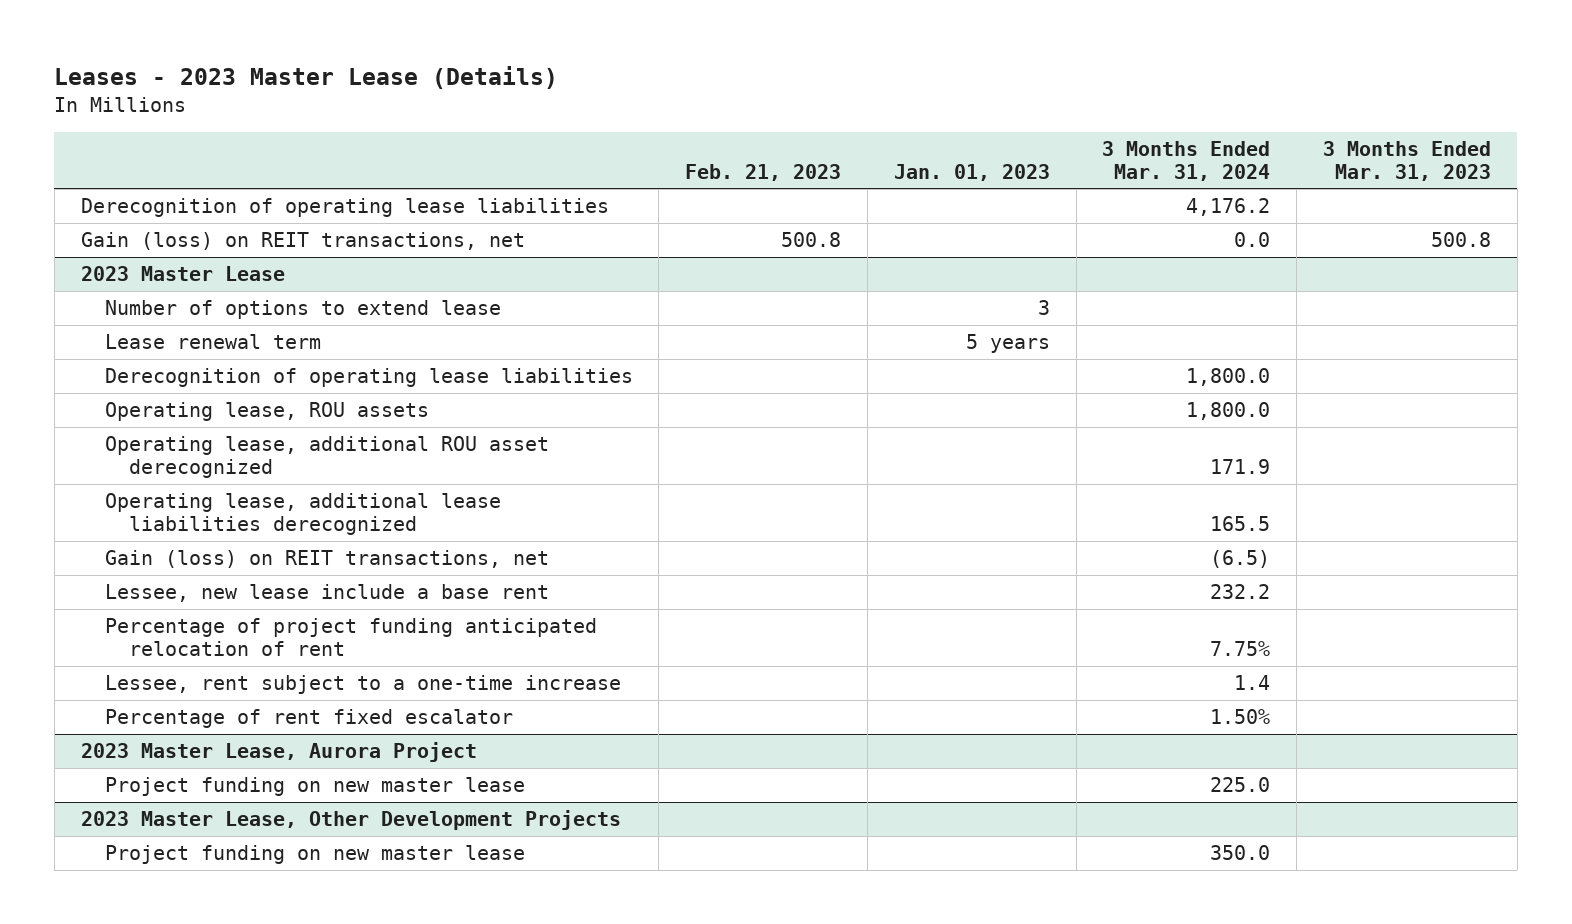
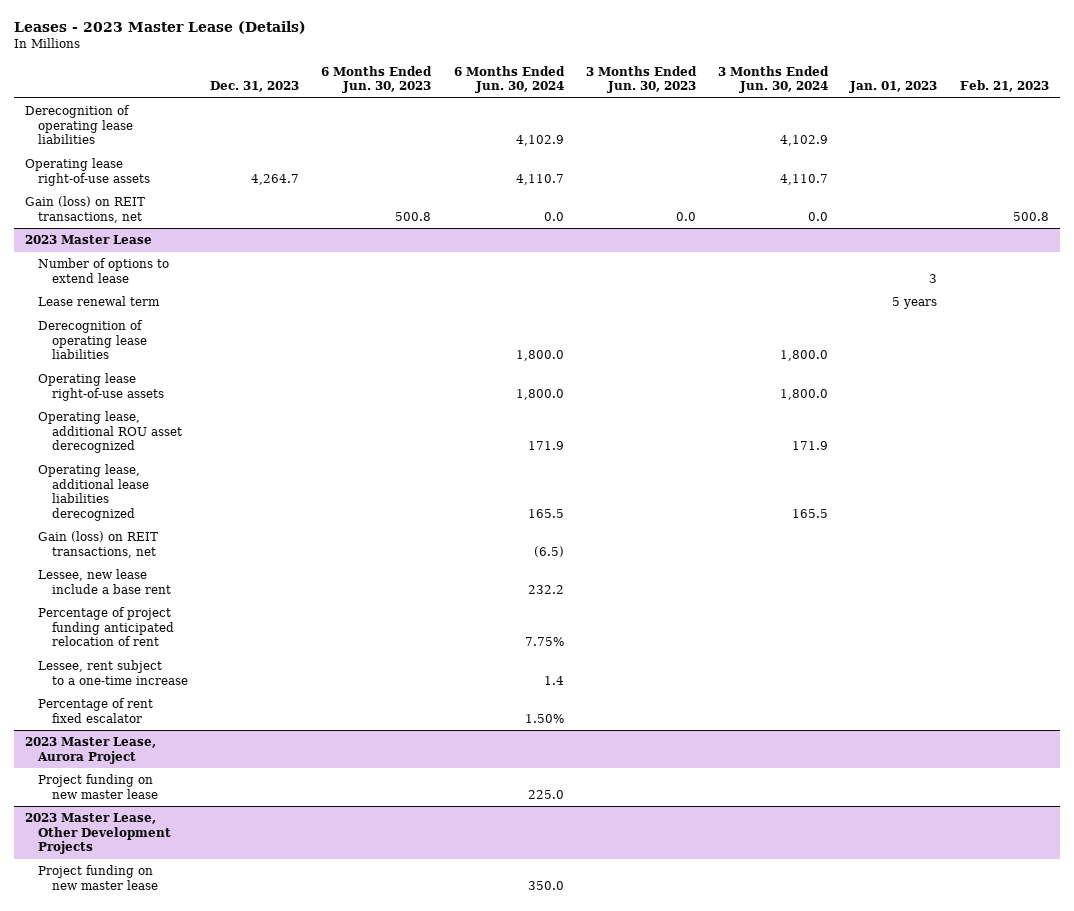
[1102,140,1271,181] 3 Months Ended Mar. 31, 2024 -> none
[1322,140,1491,181] 3 Months Ended Mar. 31, 2023 -> none
none -> [210,81,300,93] Dec. 31, 2023
none -> [321,65,433,94] 6 Months Ended Jun. 30, 2023
none -> [453,65,565,94] 6 Months Ended Jun. 30, 2024
none -> [585,65,697,94] 3 Months Ended Jun. 30, 2023
none -> [718,65,830,94] 3 Months Ended Jun. 30, 2024
none -> [24,158,151,186] Operating lease right-of-use assets
[104,402,429,422] Operating lease, ROU assets -> [38,373,164,401] Operating lease right-of-use assets

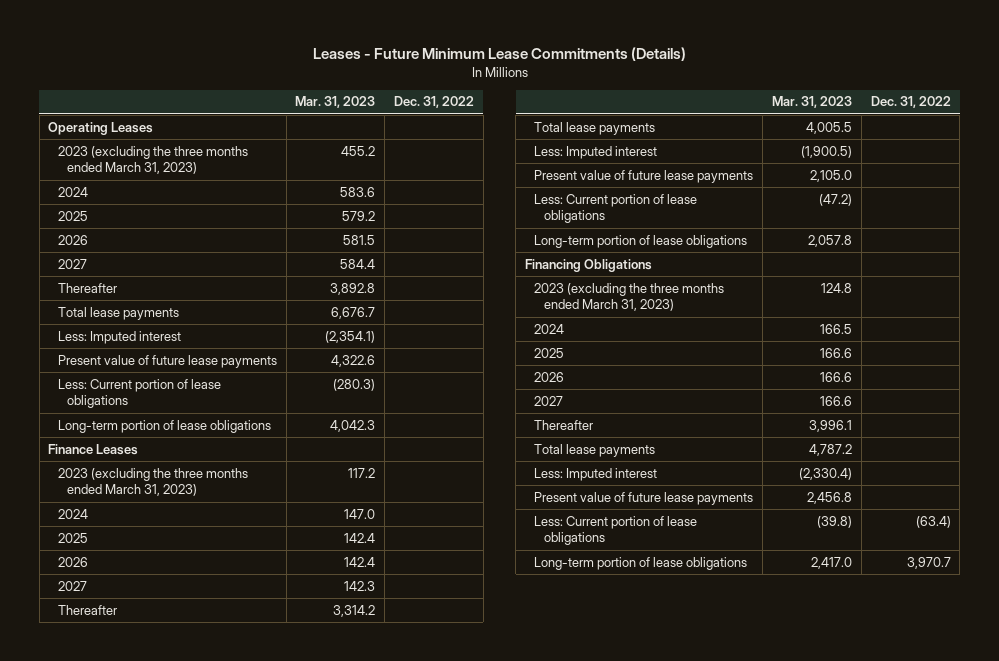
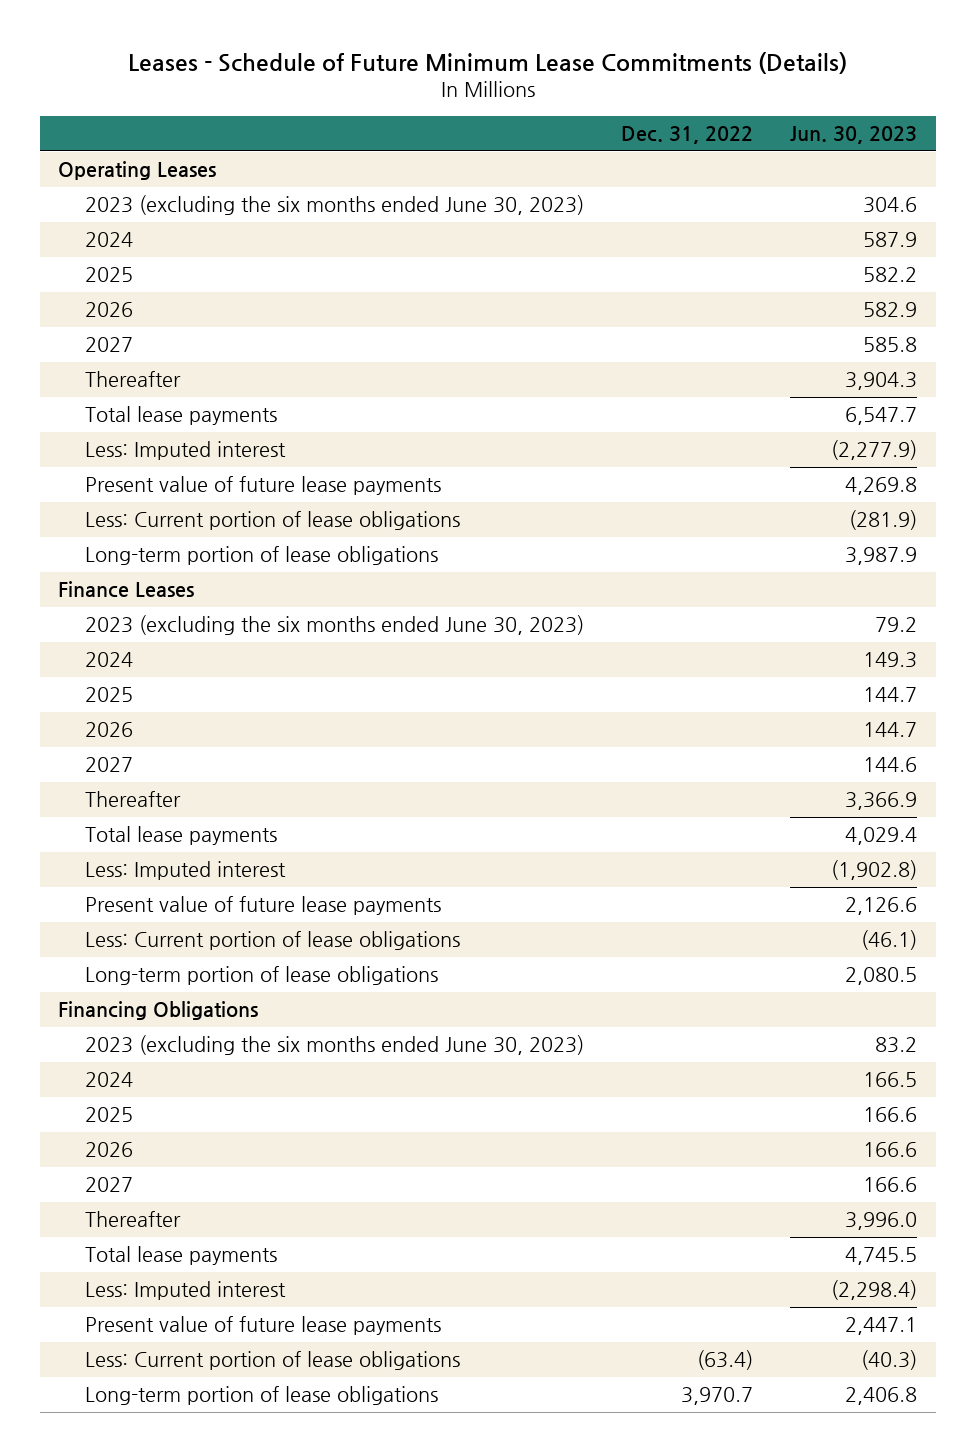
[312,47,686,62] Leases - Future Minimum Lease Commitments (Details) -> [127,51,847,74] Leases - Schedule of Future Minimum Lease Commitments (Details)
[295,96,376,109] Mar. 31, 2023 -> none
none -> [790,126,918,145] Jun. 30, 2023
[57,145,248,175] 2023 (excluding the three months ended March 31, 2023) -> [84,195,584,216] 2023 (excluding the six months ended June 30, 2023)
[57,467,248,497] 2023 (excluding the three months ended March 31, 2023) -> [84,615,584,636] 2023 (excluding the six months ended June 30, 2023)
[534,282,725,312] 2023 (excluding the three months ended March 31, 2023) -> [84,1035,584,1056] 2023 (excluding the six months ended June 30, 2023)

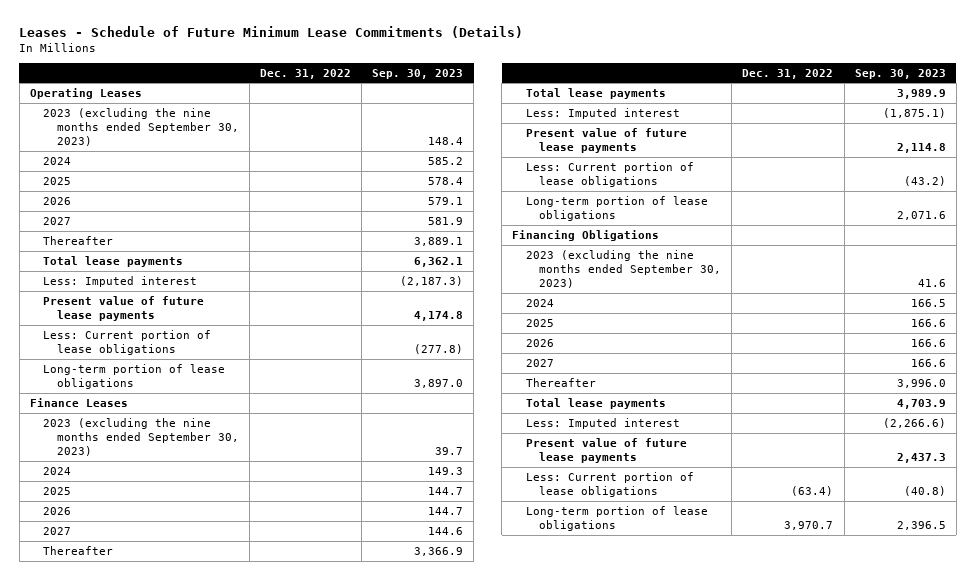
[790,126,918,145] Jun. 30, 2023 -> none
none -> [372,68,464,79] Sep. 30, 2023
[84,195,584,216] 2023 (excluding the six months ended June 30, 2023) -> [43,107,239,146] 2023 (excluding the nine months ended September 30, 2023)
[84,615,584,636] 2023 (excluding the six months ended June 30, 2023) -> [43,417,239,456] 2023 (excluding the nine months ended September 30, 2023)
[84,1035,584,1056] 2023 (excluding the six months ended June 30, 2023) -> [525,249,722,288] 2023 (excluding the nine months ended September 30, 2023)

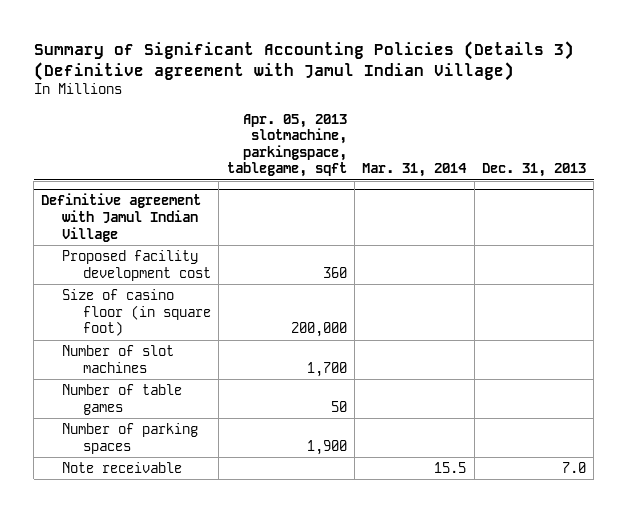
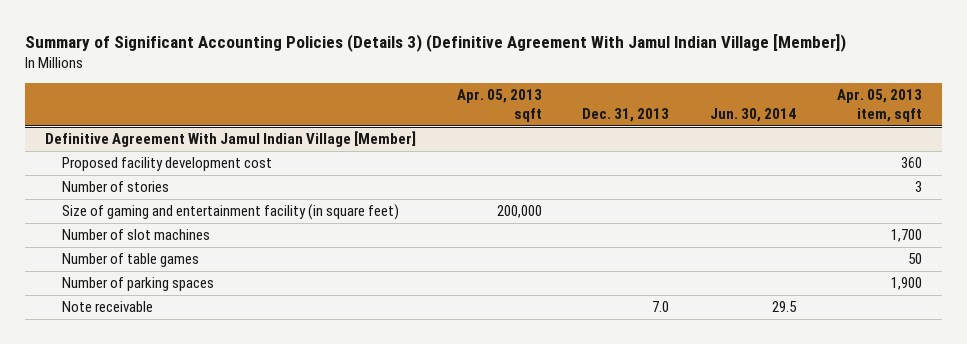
[33,40,574,81] Summary of Significant Accounting Policies (Details 3) (Definitive agreement with Jamul Indian Village) -> [24,33,846,52] Summary of Significant Accounting Policies (Details 3) (Definitive Agreement With Jamul Indian Village [Member])
[226,113,347,178] Apr. 05, 2013 slotmachine, parkingspace, tablegame, sqft -> none
[362,163,468,178] Mar. 31, 2014 -> none
none -> [456,89,542,123] Apr. 05, 2013 sqft
none -> [709,108,796,123] Jun. 30, 2014
none -> [836,89,922,123] Apr. 05, 2013 item, sqft
[41,193,202,242] Definitive agreement with Jamul Indian Village -> [44,131,416,148] Definitive Agreement With Jamul Indian Village [Member]
none -> [61,181,169,193] Number of stories
[62,288,212,337] Size of casino floor (in square foot) -> [61,204,399,221] Size of gaming and entertainment facility (in square feet)

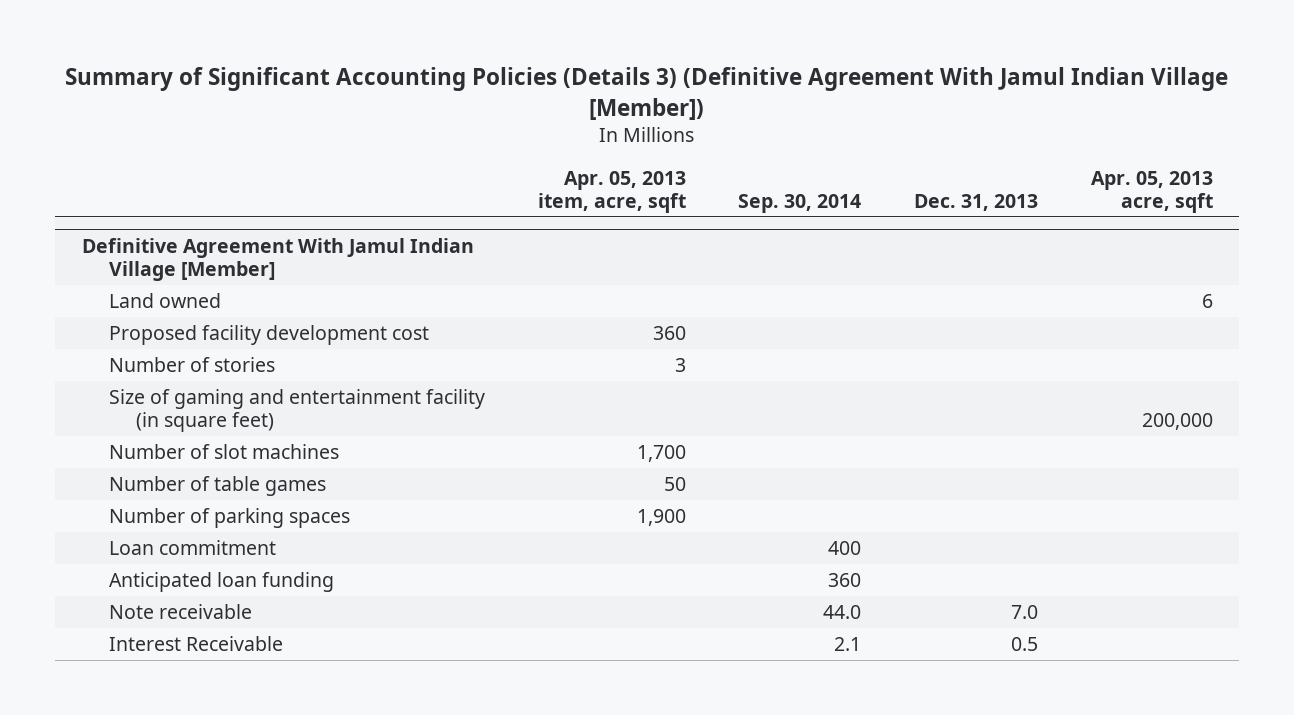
[456,89,542,123] Apr. 05, 2013 sqft -> none
[709,108,796,123] Jun. 30, 2014 -> none
[836,89,922,123] Apr. 05, 2013 item, sqft -> none
none -> [537,170,686,213] Apr. 05, 2013 item, acre, sqft
none -> [738,193,862,213] Sep. 30, 2014
none -> [1090,170,1213,213] Apr. 05, 2013 acre, sqft
none -> [108,293,221,309] Land owned
none -> [108,540,276,556] Loan commitment
none -> [108,572,334,593] Anticipated loan funding
none -> [108,636,283,652] Interest Receivable

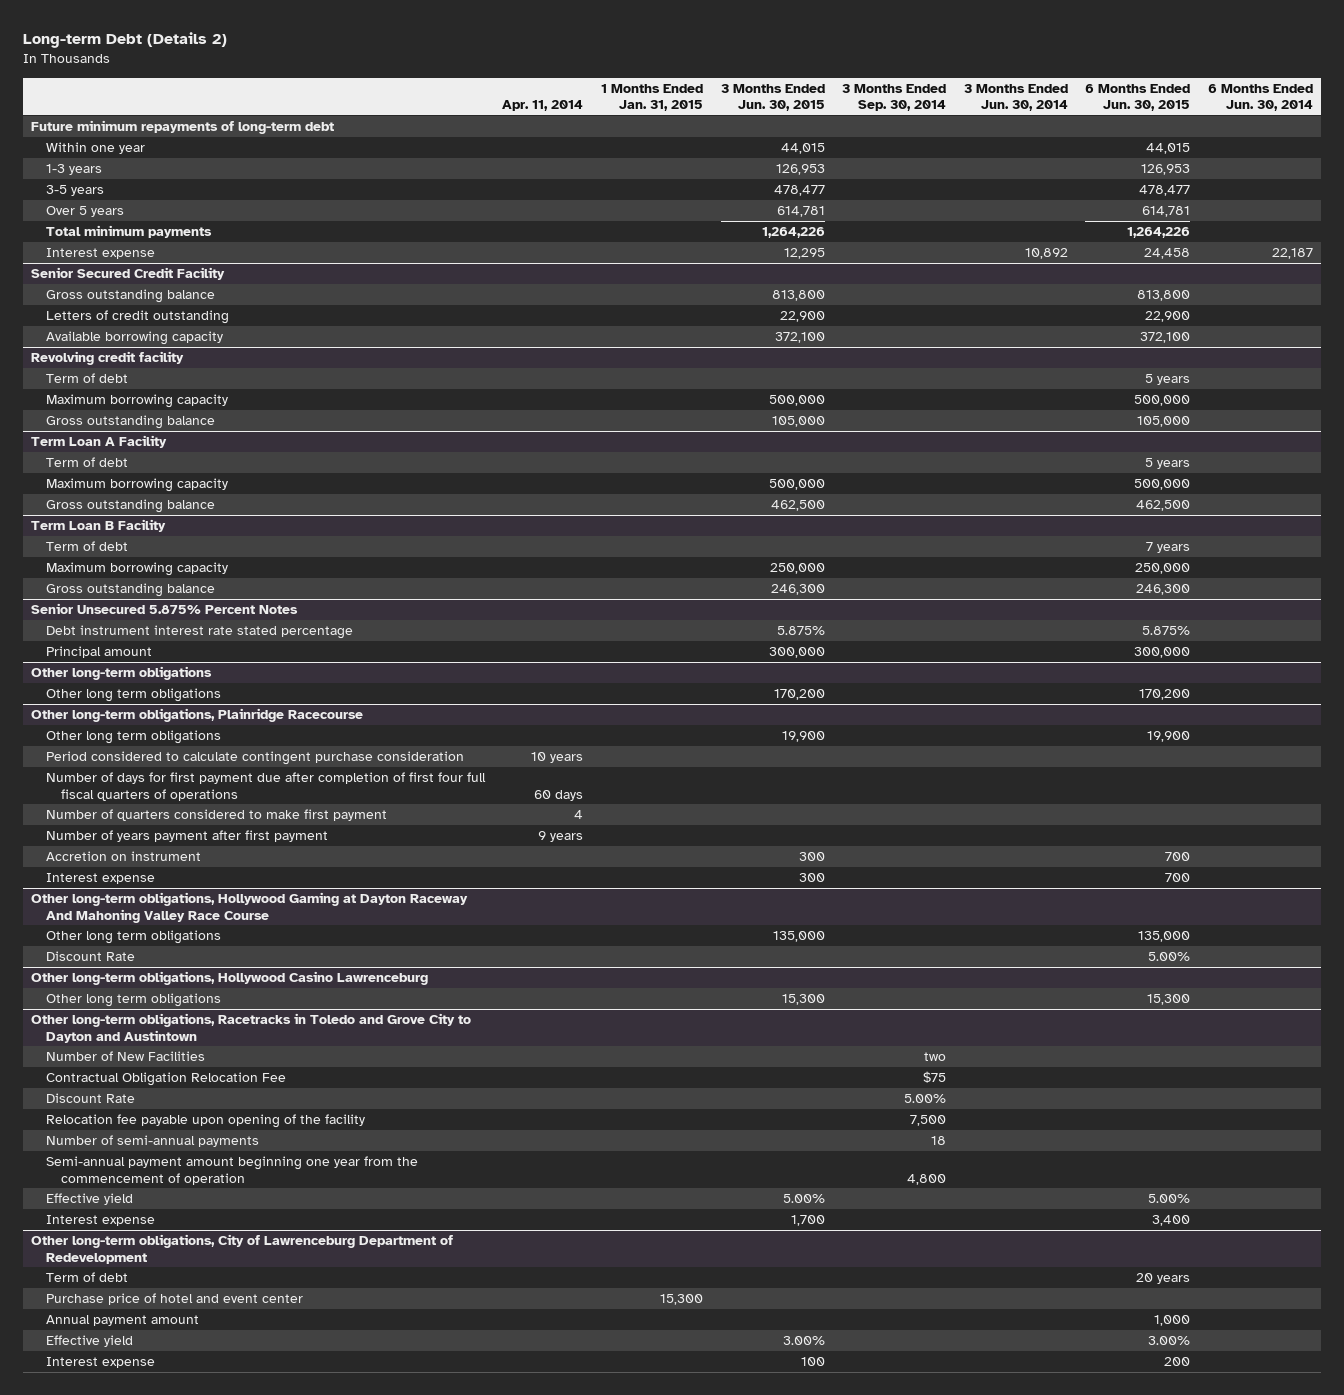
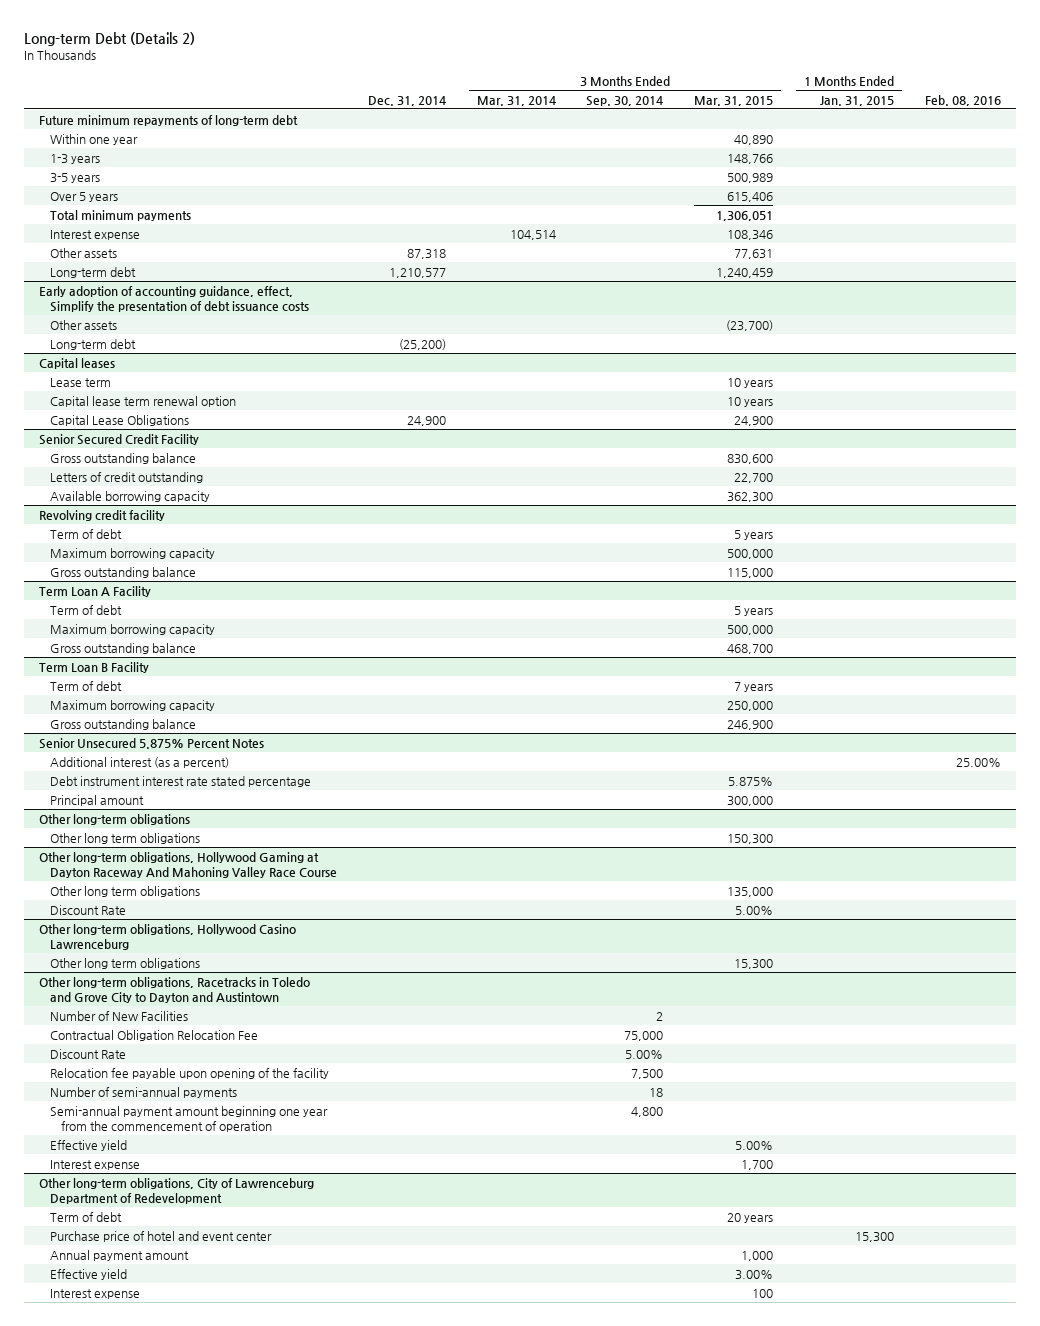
[502,100,584,112] Apr. 11, 2014 -> none
[720,83,825,112] 3 Months Ended Jun. 30, 2015 -> none
[963,83,1068,112] 3 Months Ended Jun. 30, 2014 -> none
[1085,83,1191,112] 6 Months Ended Jun. 30, 2015 -> none
[1207,83,1313,112] 6 Months Ended Jun. 30, 2014 -> none
none -> [367,95,446,106] Dec. 31, 2014
none -> [476,95,556,106] Mar. 31, 2014
none -> [694,95,774,106] Mar. 31, 2015
none -> [924,94,1001,106] Feb. 08, 2016
none -> [49,247,117,258] Other assets
none -> [49,266,136,278] Long-term debt
none -> [39,285,309,313] Early adoption of accounting guidance, effect, Simplify the presentation of debt issuance costs
none -> [49,319,117,330] Other assets
none -> [49,338,136,350] Long-term debt
none -> [39,357,116,369] Capital leases
none -> [49,377,111,387] Lease term
none -> [49,395,236,407] Capital lease term renewal option
none -> [49,414,189,426] Capital Lease Obligations
none -> [49,756,229,768] Additional interest (as a percent)
[31,708,364,723] Other long-term obligations, Plainridge Racecourse -> none
[45,730,221,745] Other long term obligations -> none
[45,751,464,766] Period considered to calculate contingent purchase consideration -> none
[45,772,486,801] Number of days for first payment due after completion of first four full fiscal quarters of operations -> none
[45,809,387,822] Number of quarters considered to make first payment -> none
[45,830,328,843] Number of years payment after first payment -> none
[45,851,201,862] Accretion on instrument -> none
[45,873,155,885] Interest expense -> none
[924,1052,947,1062] two -> [656,1011,664,1021] 2
[923,1071,947,1084] $75 -> [624,1030,664,1041] 75,000

